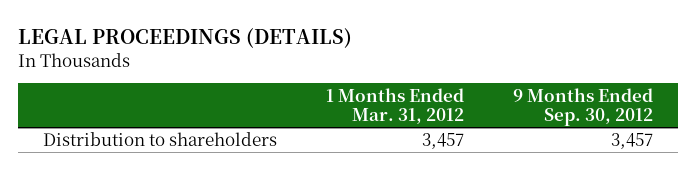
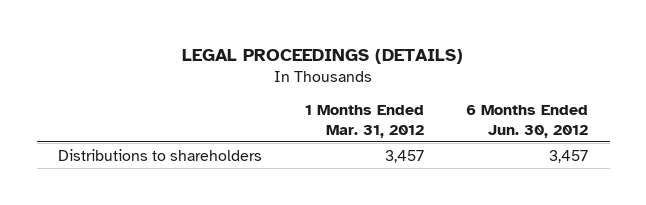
[513,87,654,127] 9 Months Ended Sep. 30, 2012 -> none
none -> [466,105,589,138] 6 Months Ended Jun. 30, 2012
[42,132,277,147] Distribution to shareholders -> [58,148,263,161] Distributions to shareholders

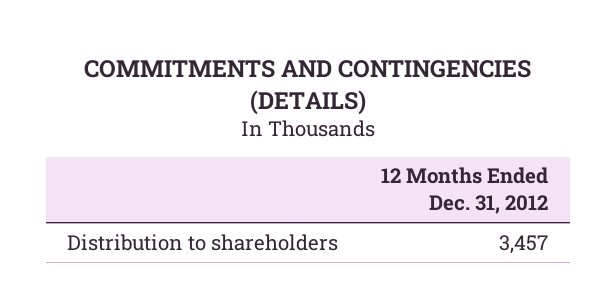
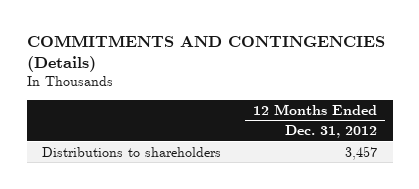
[83,60,531,115] COMMITMENTS AND CONTINGENCIES (DETAILS) -> [26,35,385,73] COMMITMENTS AND CONTINGENCIES (Details)
[67,233,339,251] Distribution to shareholders -> [42,146,222,157] Distributions to shareholders

